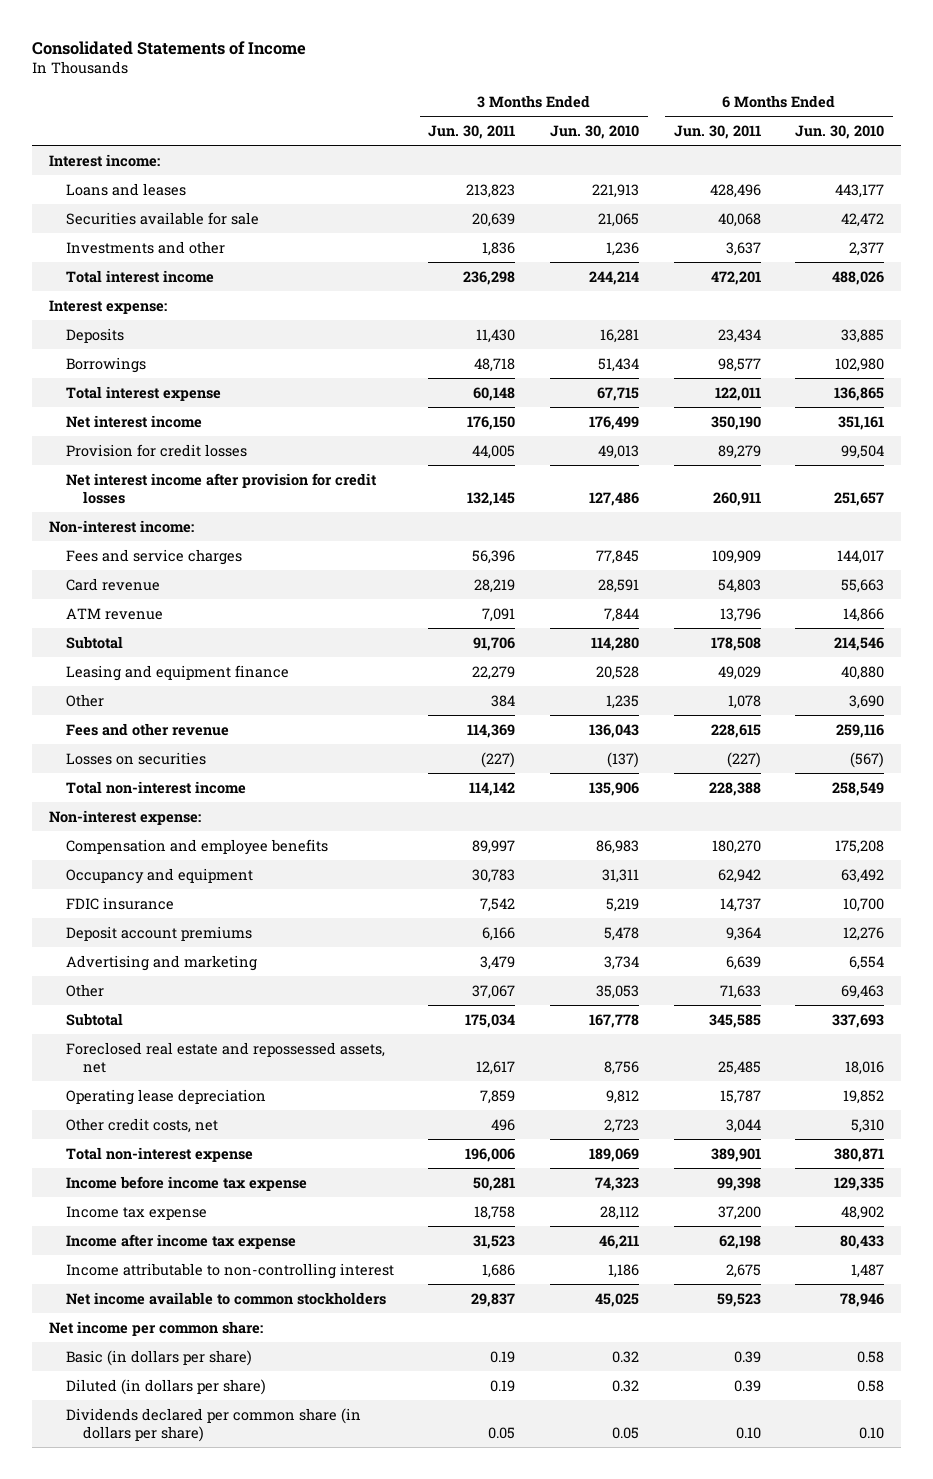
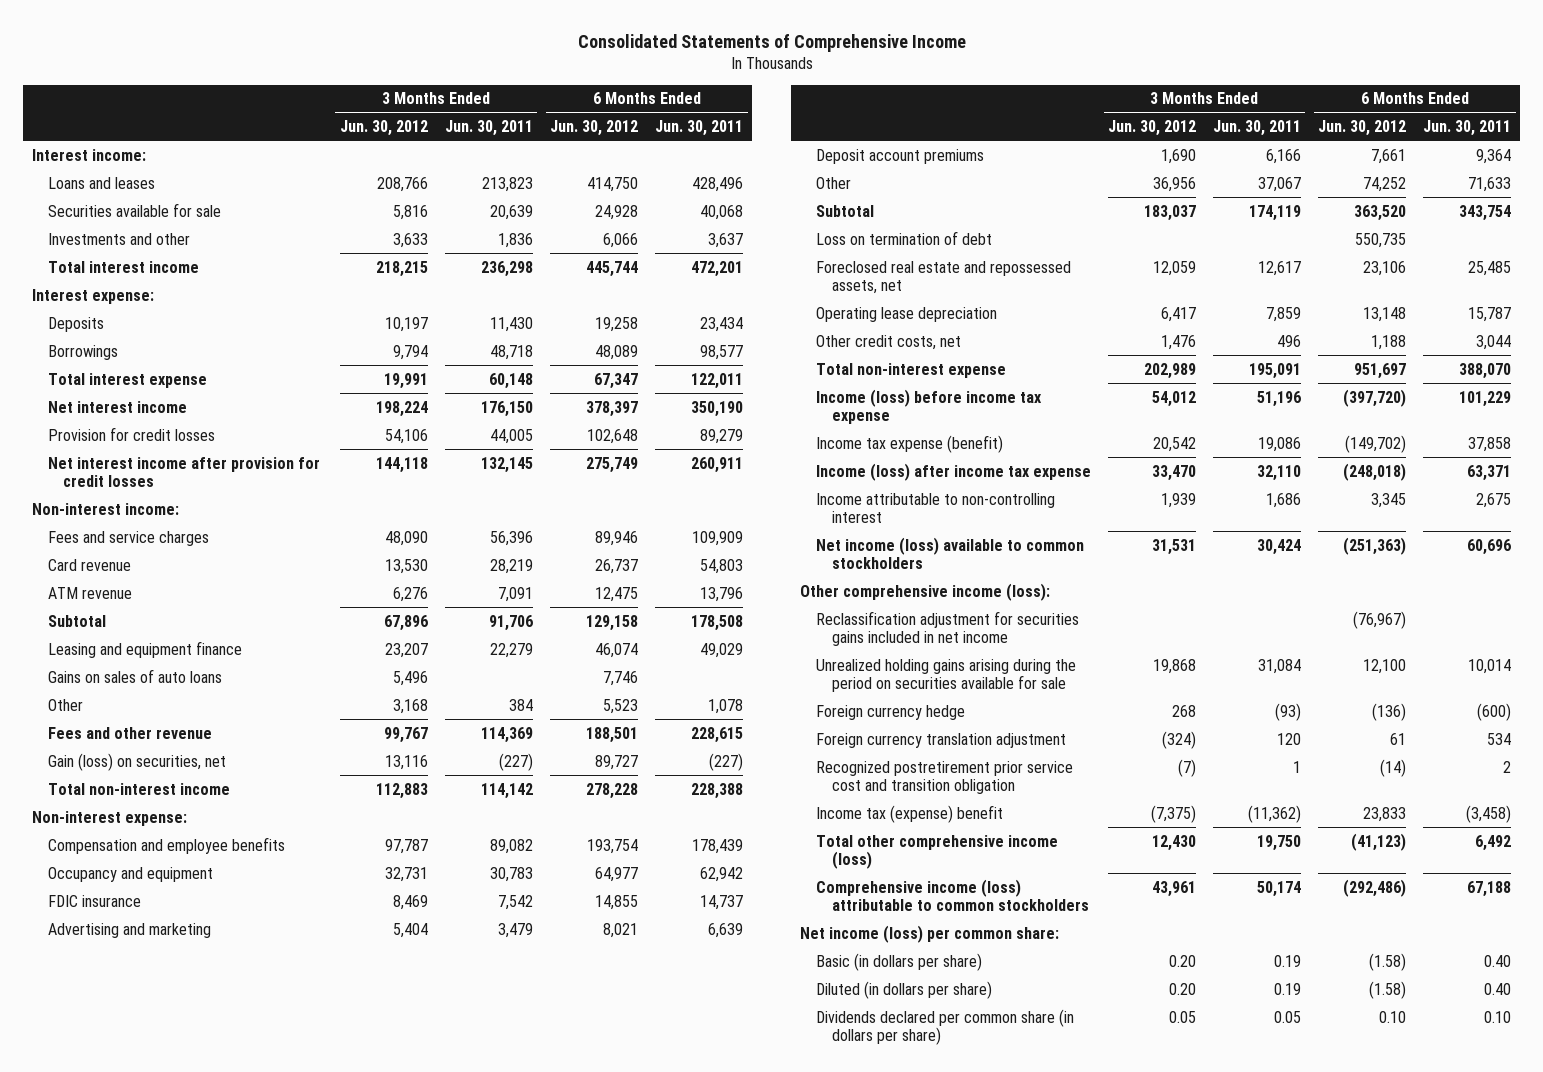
[31,40,306,55] Consolidated Statements of Income -> [577,33,966,52] Consolidated Statements of Comprehensive Income
[549,124,639,139] Jun. 30, 2010 -> none
[795,124,885,139] Jun. 30, 2010 -> none
none -> [339,120,428,137] Jun. 30, 2012
none -> [550,120,639,137] Jun. 30, 2012
none -> [47,668,222,683] Gains on sales of auto loans
[65,751,206,765] Losses on securities -> [47,752,226,771] Gain (loss) on securities, net
[472,839,516,854] 89,997 -> [489,838,533,854] 89,082
[711,839,761,854] 180,270 -> [692,838,744,854] 178,439
[65,925,252,941] Deposit account premiums -> [815,148,984,164] Deposit account premiums
[465,1013,516,1028] 175,034 -> [1249,204,1302,221] 174,119
[708,1013,761,1028] 345,585 -> [1459,204,1512,221] 343,754
none -> [815,230,992,245] Loss on termination of debt
[465,1147,516,1162] 196,006 -> [1249,362,1302,379] 195,091
[710,1147,761,1162] 389,901 -> [1459,362,1512,379] 388,070
[65,1175,307,1191] Income before income tax expense -> [815,388,1042,424] Income (loss) before income tax expense
[473,1176,516,1191] 50,281 -> [1257,390,1302,407] 51,196
[716,1176,761,1191] 99,398 -> [1459,390,1512,407] 101,229
[65,1205,207,1220] Income tax expense -> [815,434,1003,453] Income tax expense (benefit)
[474,1205,516,1220] 18,758 -> [1258,436,1302,452] 19,086
[717,1205,761,1220] 37,200 -> [1468,436,1512,452] 37,858
[65,1233,296,1249] Income after income tax expense -> [815,462,1091,481] Income (loss) after income tax expense
[473,1234,516,1249] 31,523 -> [1257,464,1302,481] 32,110
[718,1234,761,1249] 62,198 -> [1467,464,1512,481] 63,371
[65,1291,386,1305] Net income available to common stockholders -> [815,536,1084,569] Net income (loss) available to common stockholders
[471,1292,516,1307] 29,837 -> [1257,538,1302,555] 30,424
[716,1292,761,1307] 59,523 -> [1467,538,1512,555] 60,696
none -> [799,582,1050,601] Other comprehensive income (loss):
none -> [815,610,1079,646] Reclassification adjustment for securities gains included in net income
none -> [815,658,1076,692] Unrealized holding gains arising during the period on securities available for sale
none -> [815,704,965,720] Foreign currency hedge
none -> [815,732,1066,748] Foreign currency translation adjustment
none -> [815,760,1073,794] Recognized postretirement prior service cost and transition obligation
none -> [815,804,1003,823] Income tax (expense) benefit
none -> [815,834,1058,869] Total other comprehensive income (loss)
none -> [815,878,1089,911] Comprehensive income (loss) attributable to common stockholders
[48,1320,263,1336] Net income per common share: -> [799,924,1059,943] Net income (loss) per common share:
[733,1350,761,1363] 0.39 -> [1484,954,1512,967] 0.40
[733,1379,761,1392] 0.39 -> [1484,982,1512,995] 0.40

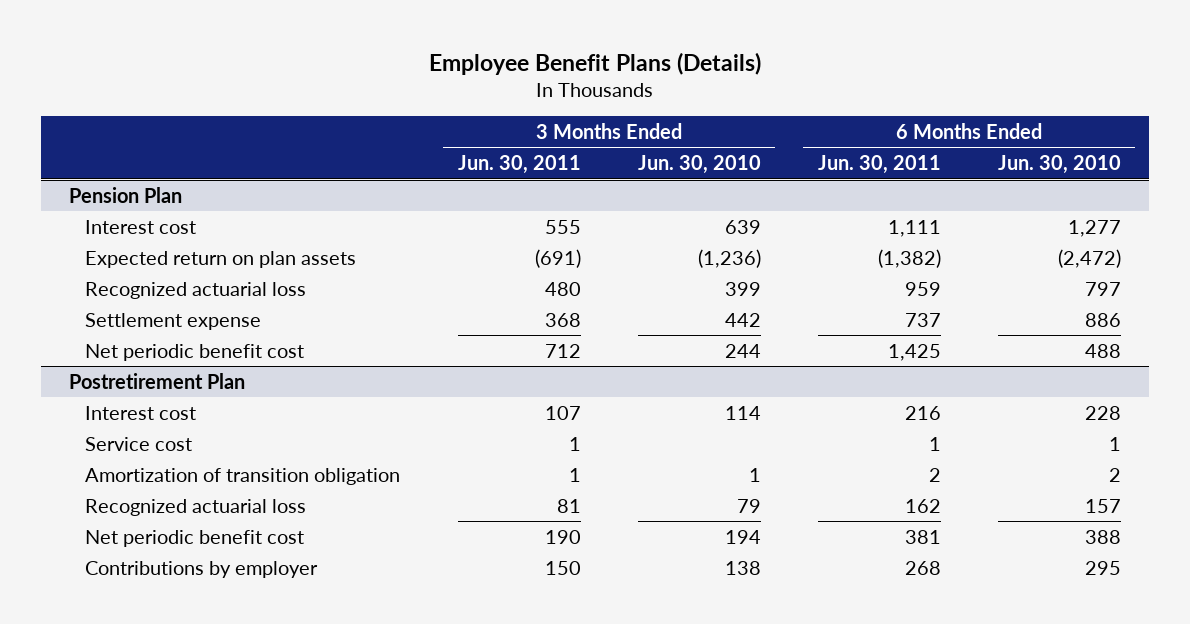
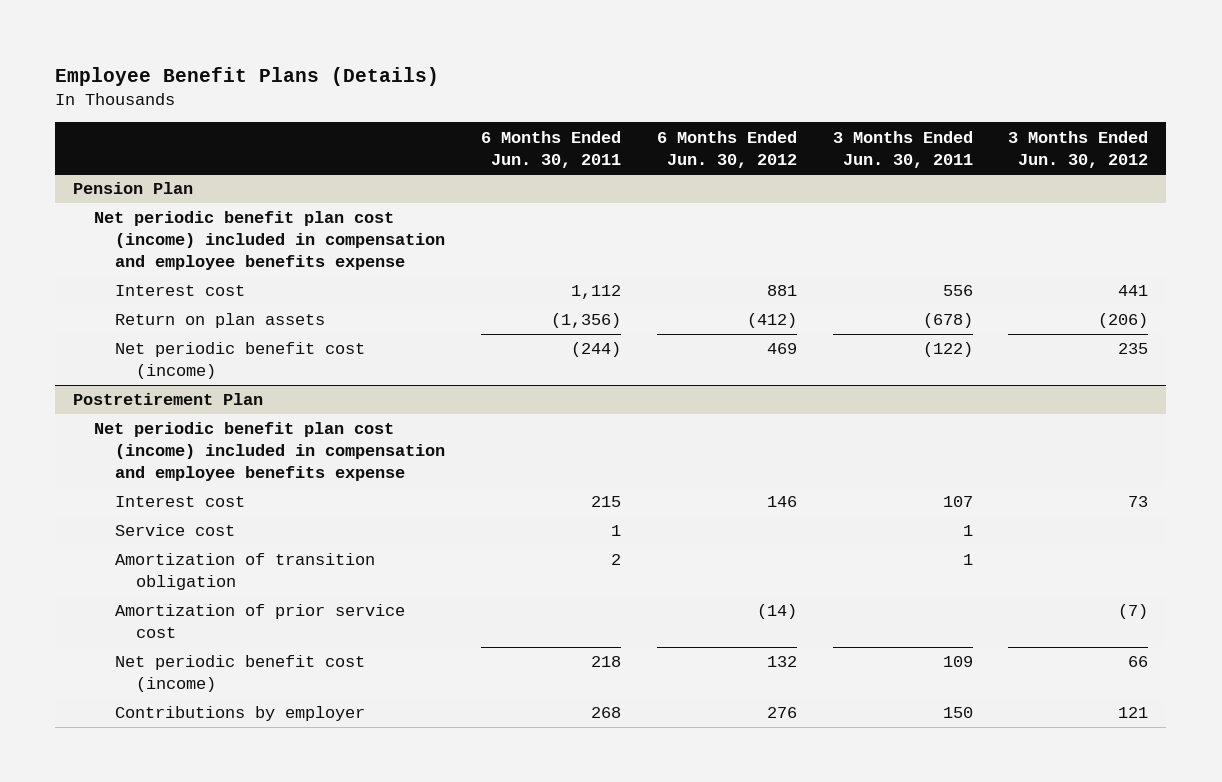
[637,155,761,175] Jun. 30, 2010 -> none
[997,155,1121,175] Jun. 30, 2010 -> none
none -> [656,130,797,168] 6 Months Ended Jun. 30, 2012
none -> [1008,130,1149,168] 3 Months Ended Jun. 30, 2012
[85,281,307,299] Recognized actuarial loss -> none
[85,312,262,330] Settlement expense -> none
none -> [94,211,445,271] Net periodic benefit plan cost (income) included in compensation and employee benefits expense
[544,219,581,234] 555 -> [942,285,973,297] 556
[887,219,941,237] 1,111 -> [570,285,621,300] 1,112
[85,250,357,268] Expected return on plan assets -> [114,313,325,329] Return on plan assets
[534,248,581,268] (691) -> [922,313,973,329] (678)
[877,248,941,268] (1,382) -> [550,313,621,329] (1,356)
[85,343,305,361] Net periodic benefit cost -> [114,342,365,380] Net periodic benefit cost (income)
[544,343,581,358] 712 -> [922,342,973,358] (122)
[887,343,941,361] 1,425 -> [570,342,621,358] (244)
none -> [94,422,445,482] Net periodic benefit plan cost (income) included in compensation and employee benefits expense
[904,405,941,420] 216 -> [590,496,621,508] 215
[85,498,307,516] Recognized actuarial loss -> none
none -> [114,604,405,639] Amortization of prior service cost
[85,529,305,547] Net periodic benefit cost -> [114,655,365,693] Net periodic benefit cost (income)
[544,529,581,544] 190 -> [942,656,973,668] 109
[904,529,941,544] 381 -> [590,656,621,668] 218

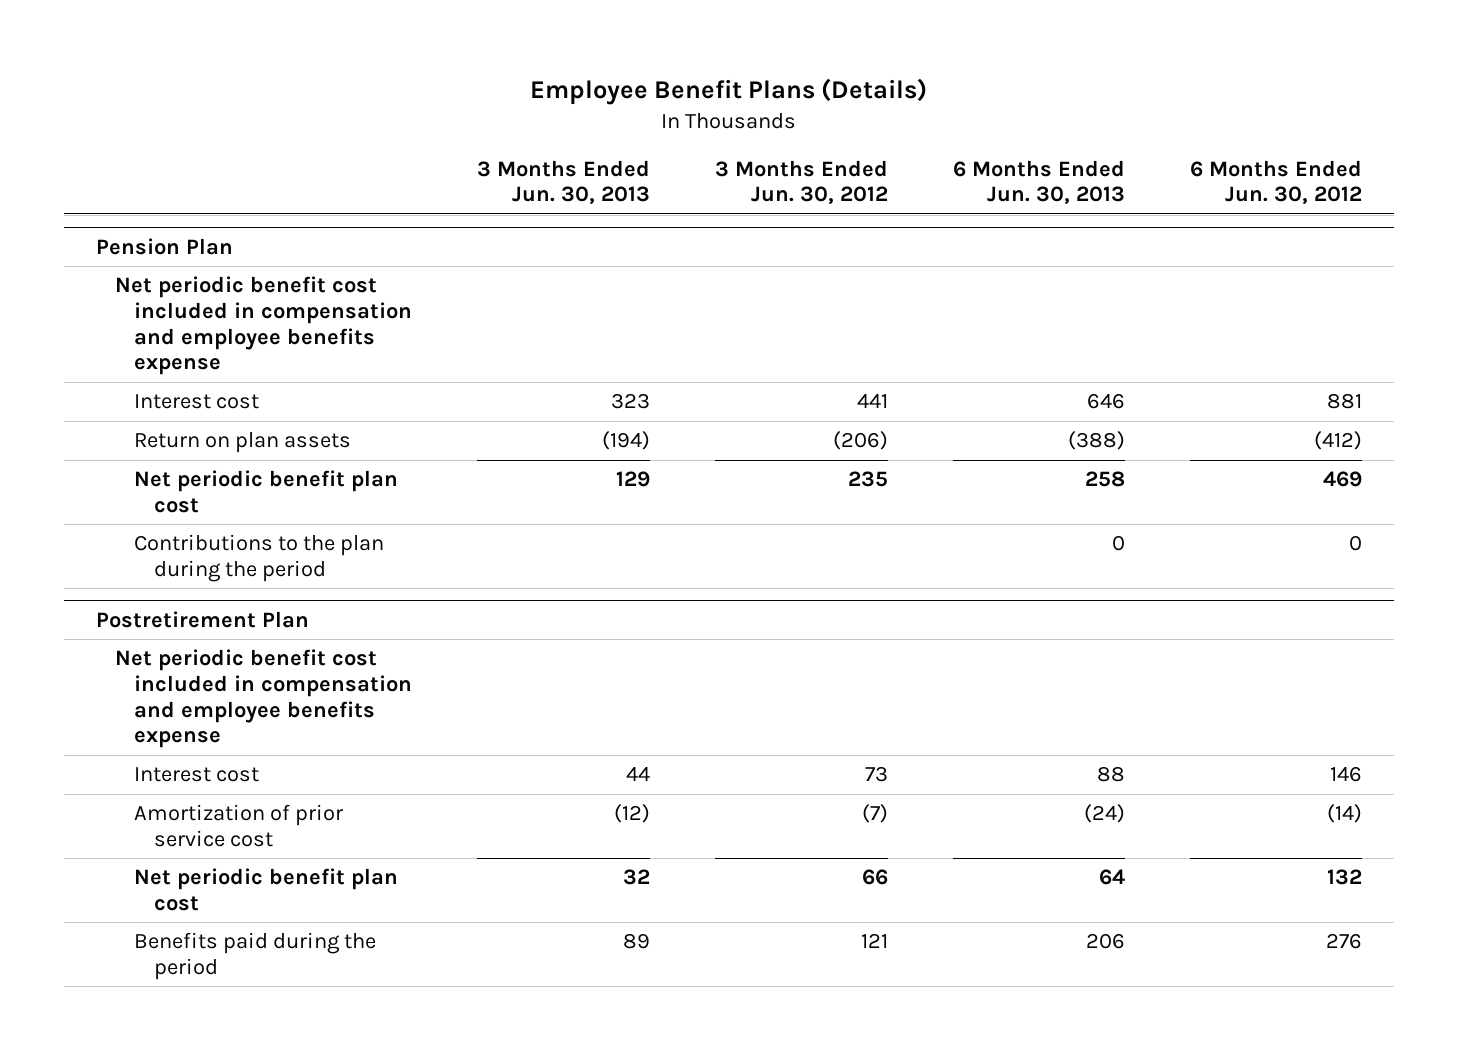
[480,130,621,168] 6 Months Ended Jun. 30, 2011 -> none
[832,130,973,168] 3 Months Ended Jun. 30, 2011 -> none
none -> [477,159,651,205] 3 Months Ended Jun. 30, 2013
none -> [952,159,1125,205] 6 Months Ended Jun. 30, 2013
[94,211,445,271] Net periodic benefit plan cost (income) included in compensation and employee benefits expense -> [115,276,413,376] Net periodic benefit cost included in compensation and employee benefits expense
[114,342,365,380] Net periodic benefit cost (income) -> [134,470,399,513] Net periodic benefit plan cost
none -> [134,534,385,582] Contributions to the plan during the period
[94,422,445,482] Net periodic benefit plan cost (income) included in compensation and employee benefits expense -> [115,649,413,749] Net periodic benefit cost included in compensation and employee benefits expense
[114,524,235,537] Service cost -> none
[114,553,375,591] Amortization of transition obligation -> none
[114,655,365,693] Net periodic benefit cost (income) -> [134,868,399,911] Net periodic benefit plan cost
[114,706,365,722] Contributions by employer -> [134,932,377,980] Benefits paid during the period

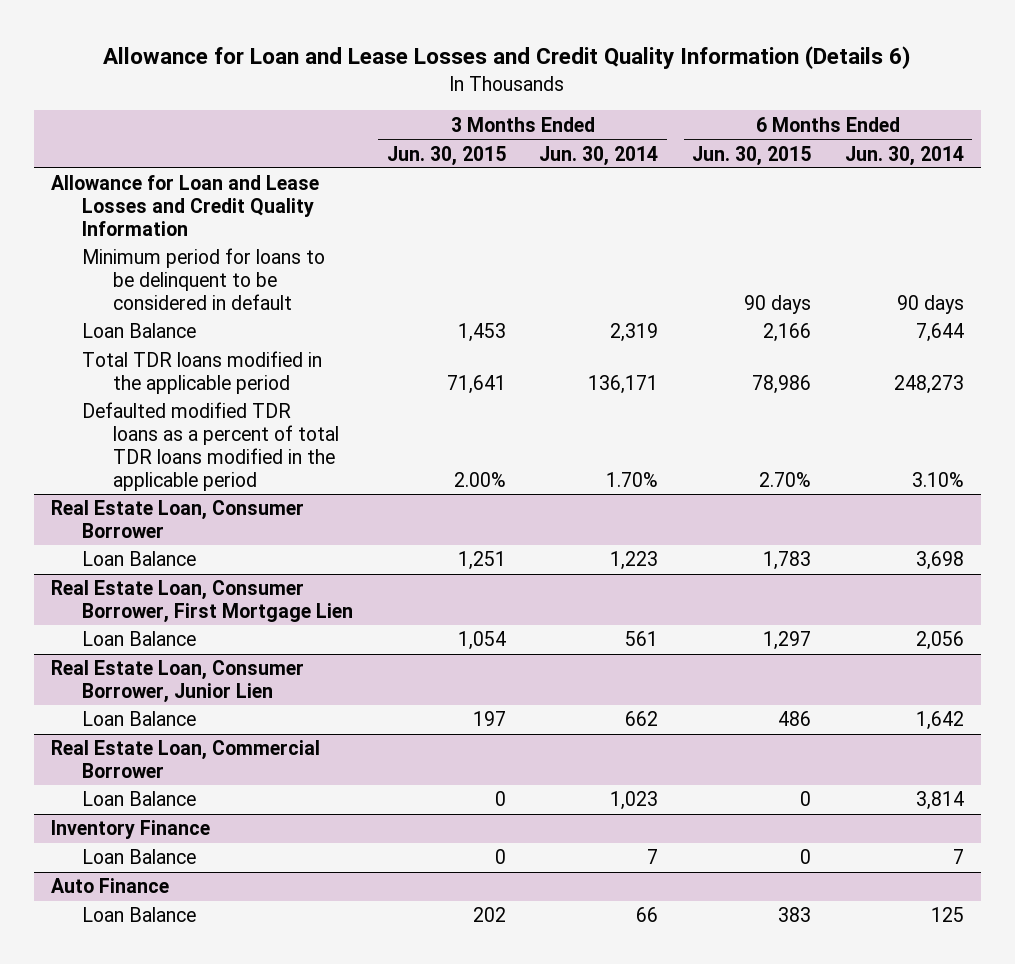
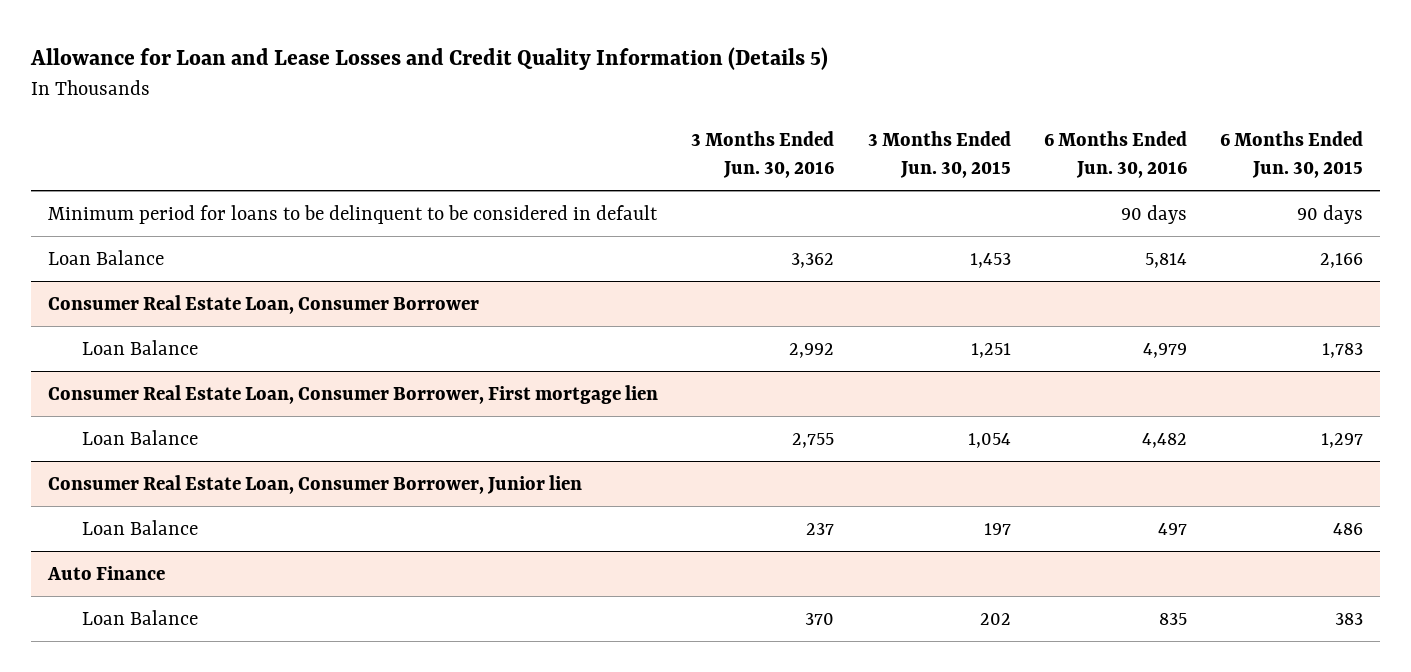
[103,46,911,70] Allowance for Loan and Lease Losses and Credit Quality Information (Details 6) -> [30,47,829,71] Allowance for Loan and Lease Losses and Credit Quality Information (Details 5)
[539,145,659,166] Jun. 30, 2014 -> none
[844,145,964,166] Jun. 30, 2014 -> none
none -> [691,130,835,178] 3 Months Ended Jun. 30, 2016
none -> [1044,130,1188,178] 6 Months Ended Jun. 30, 2016
[50,175,319,236] Allowance for Loan and Lease Losses and Credit Quality Information -> none
[81,351,322,395] Total TDR loans modified in the applicable period -> none
[81,402,340,491] Defaulted modified TDR loans as a percent of total TDR loans modified in the applicable period -> none
[50,500,304,539] Real Estate Loan, Consumer Borrower -> [47,294,479,314] Consumer Real Estate Loan, Consumer Borrower
[50,580,353,624] Real Estate Loan, Consumer Borrower, First Mortgage Lien -> [47,384,658,404] Consumer Real Estate Loan, Consumer Borrower, First mortgage lien
[50,660,304,704] Real Estate Loan, Consumer Borrower, Junior Lien -> [47,474,582,494] Consumer Real Estate Loan, Consumer Borrower, Junior lien
[50,740,320,779] Real Estate Loan, Commercial Borrower -> none
[81,791,196,807] Loan Balance -> none
[50,820,210,840] Inventory Finance -> none
[81,849,196,865] Loan Balance -> none

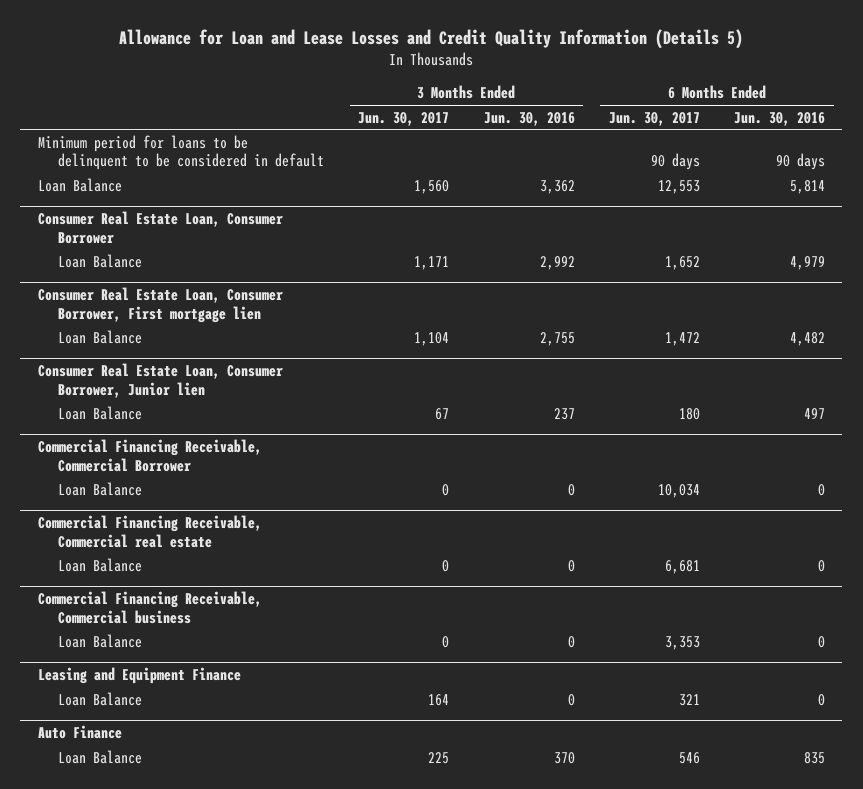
[867,130,1011,178] 3 Months Ended Jun. 30, 2015 -> none
[1220,130,1364,178] 6 Months Ended Jun. 30, 2015 -> none
none -> [358,111,450,126] Jun. 30, 2017
none -> [608,111,700,126] Jun. 30, 2017
none -> [37,438,262,472] Commercial Financing Receivable, Commercial Borrower
none -> [57,481,142,496] Loan Balance
none -> [37,514,262,548] Commercial Financing Receivable, Commercial real estate
none -> [57,557,142,572] Loan Balance
none -> [37,590,262,624] Commercial Financing Receivable, Commercial business
none -> [57,633,142,648] Loan Balance
none -> [37,666,241,684] Leasing and Equipment Finance
none -> [57,691,142,706] Loan Balance

